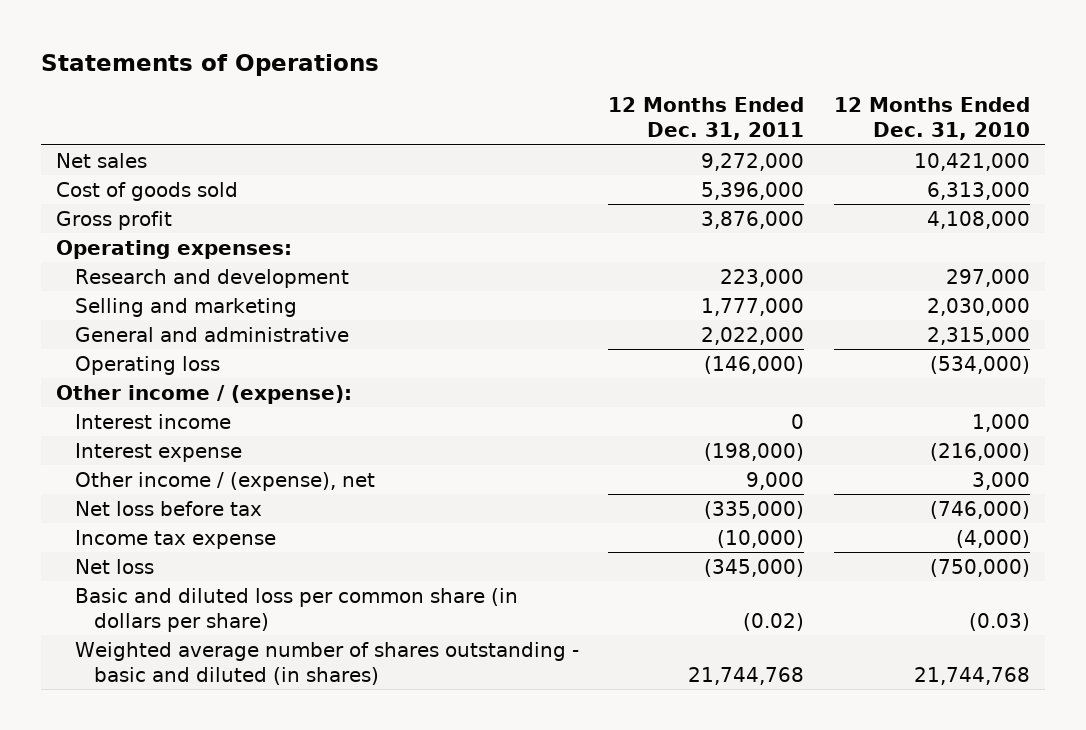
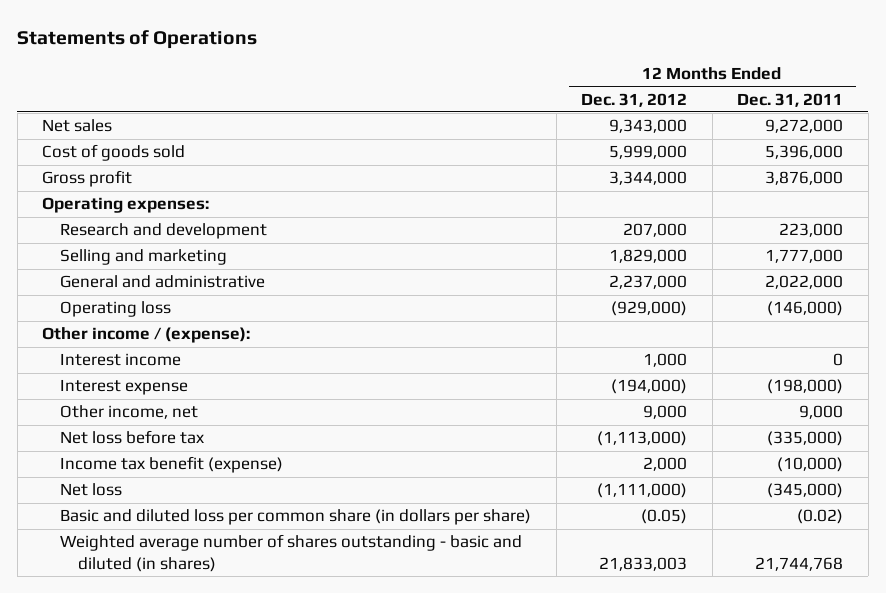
[834,97,1031,141] 12 Months Ended Dec. 31, 2010 -> none
none -> [581,92,688,107] Dec. 31, 2012
[74,471,375,491] Other income / (expense), net -> [60,405,199,420] Other income, net
[74,529,276,549] Income tax expense -> [60,456,284,474] Income tax benefit (expense)

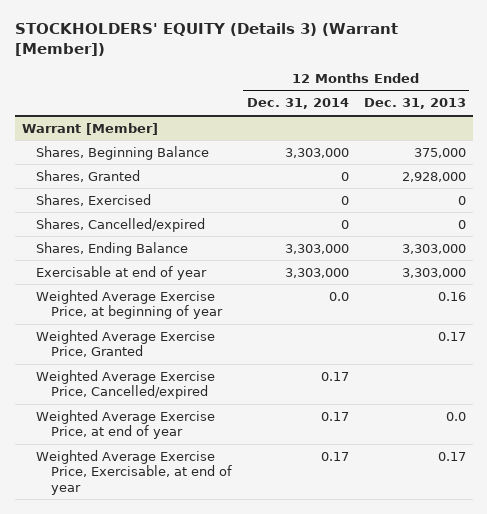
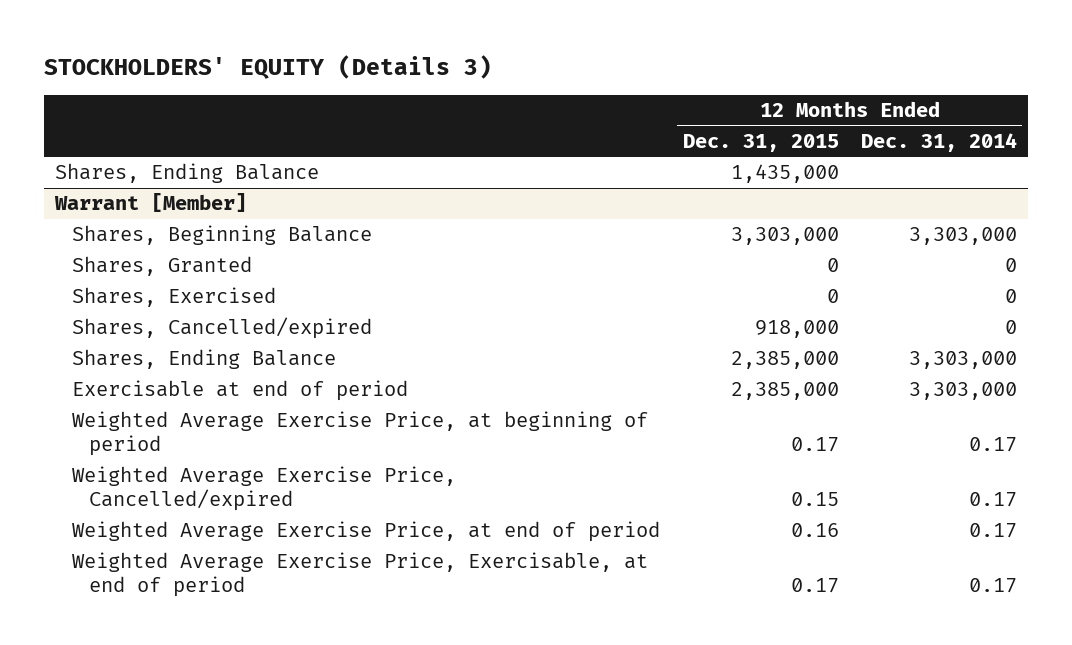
[14,23,398,56] STOCKHOLDERS' EQUITY (Details 3) (Warrant [Member]) -> [44,54,493,79] STOCKHOLDERS' EQUITY (Details 3)
[363,98,466,110] Dec. 31, 2013 -> none
none -> [682,133,839,152] Dec. 31, 2015
none -> [55,163,320,184] Shares, Ending Balance
[36,329,216,358] Weighted Average Exercise Price, Granted -> none
[36,265,208,280] Exercisable at end of year -> [72,380,409,402] Exercisable at end of period
[36,289,223,320] Weighted Average Exercise Price, at beginning of year -> [72,411,649,457] Weighted Average Exercise Price, at beginning of period
[328,291,349,301] 0.0 -> [968,437,1017,453] 0.17
[36,409,216,440] Weighted Average Exercise Price, at end of year -> [72,521,661,543] Weighted Average Exercise Price, at end of period
[36,449,232,495] Weighted Average Exercise Price, Exercisable, at end of year -> [72,552,649,598] Weighted Average Exercise Price, Exercisable, at end of period

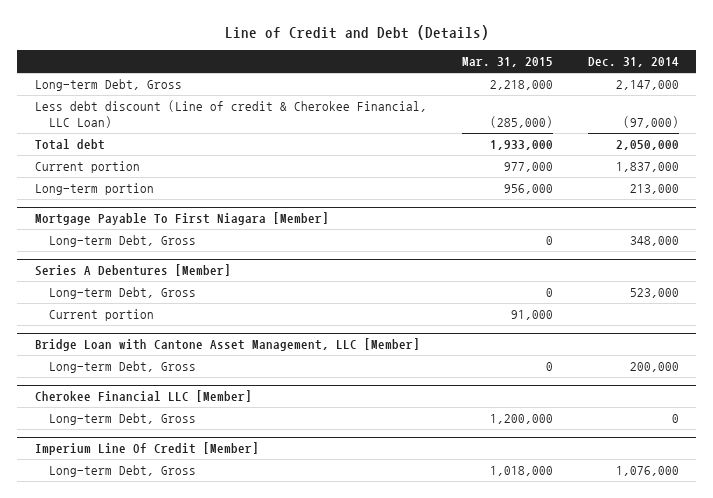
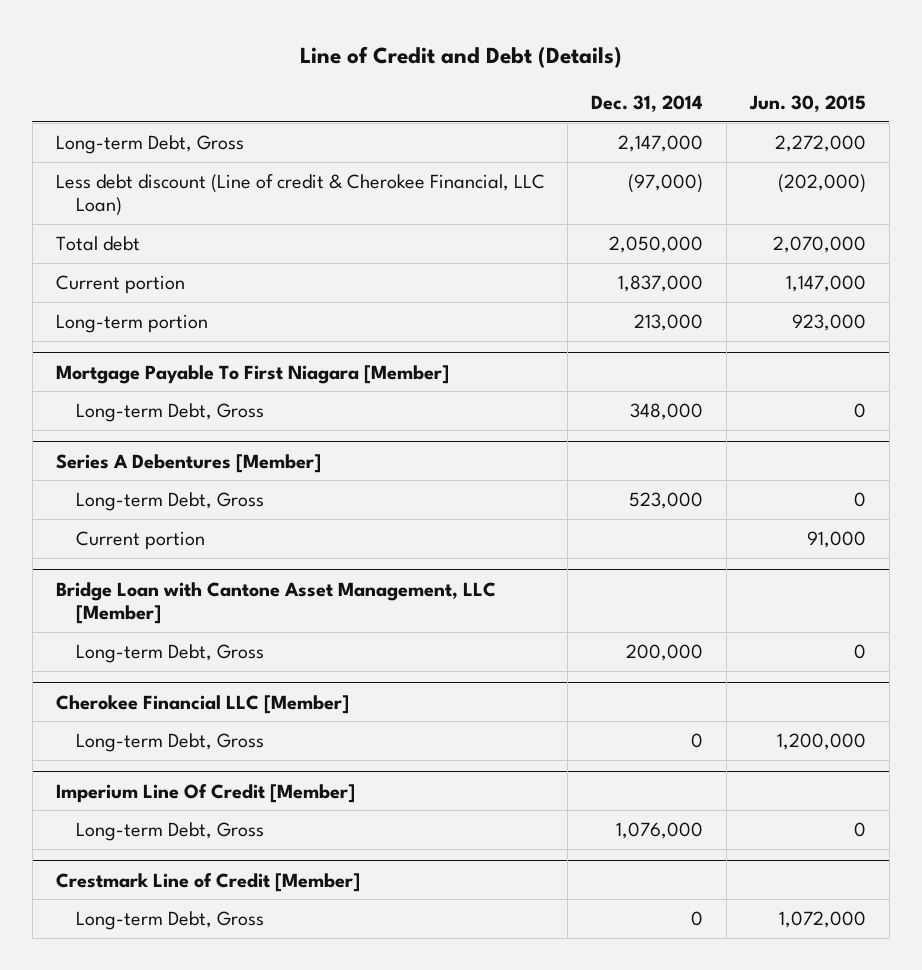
[461,57,553,68] Mar. 31, 2015 -> none
none -> [748,95,866,113] Jun. 30, 2015
none -> [55,872,360,892] Crestmark Line of Credit [Member]
none -> [76,910,265,930] Long-term Debt, Gross

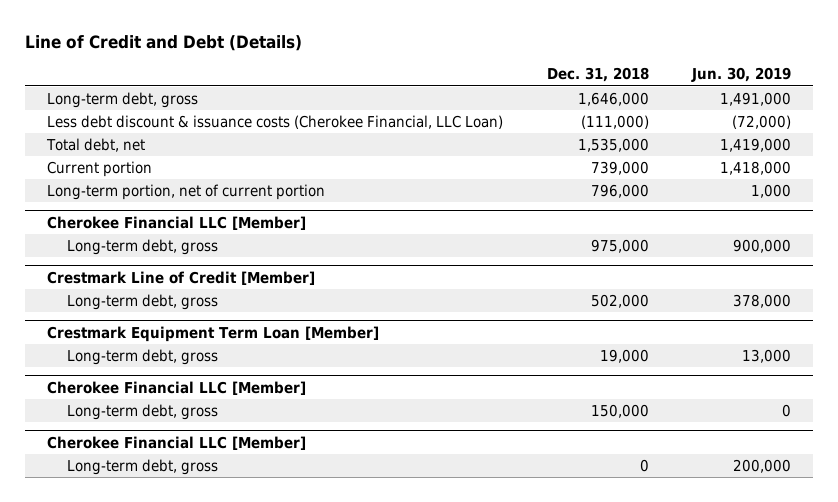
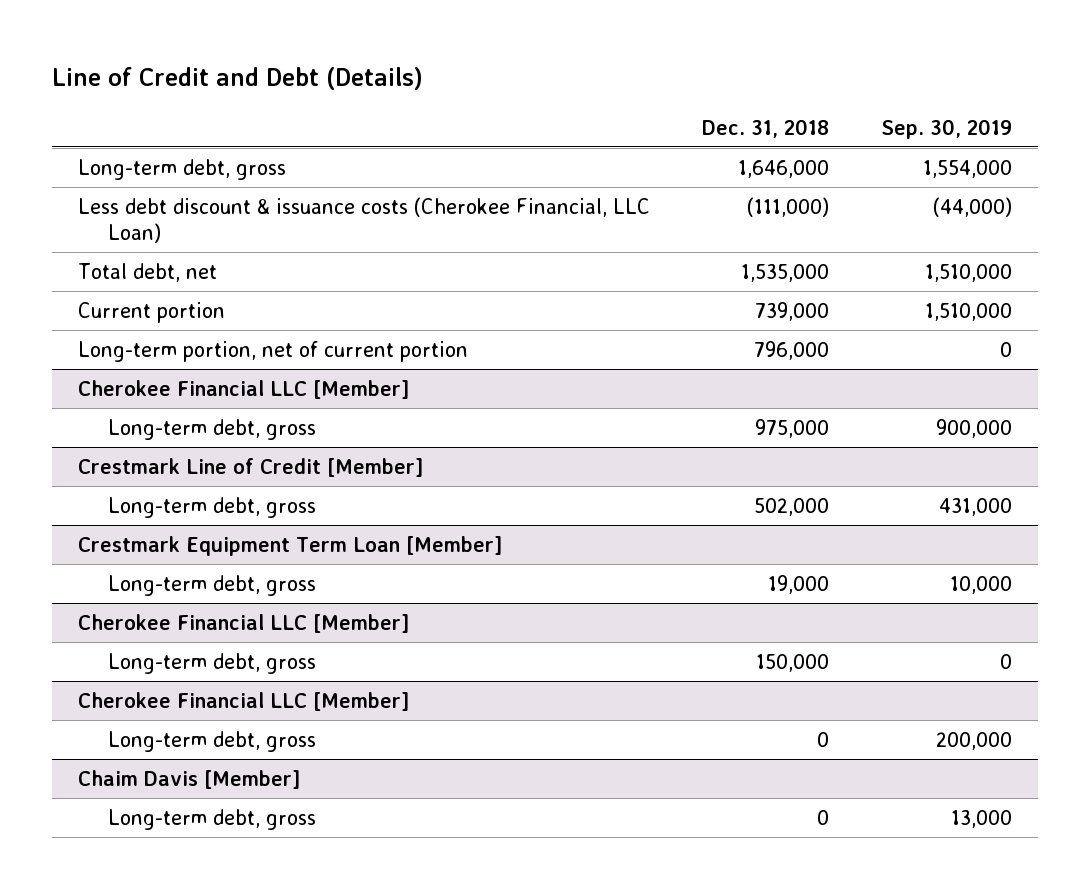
[691,67,792,83] Jun. 30, 2019 -> none
none -> [881,118,1013,139] Sep. 30, 2019
none -> [78,769,301,789] Chaim Davis [Member]
none -> [108,808,317,830] Long-term debt, gross

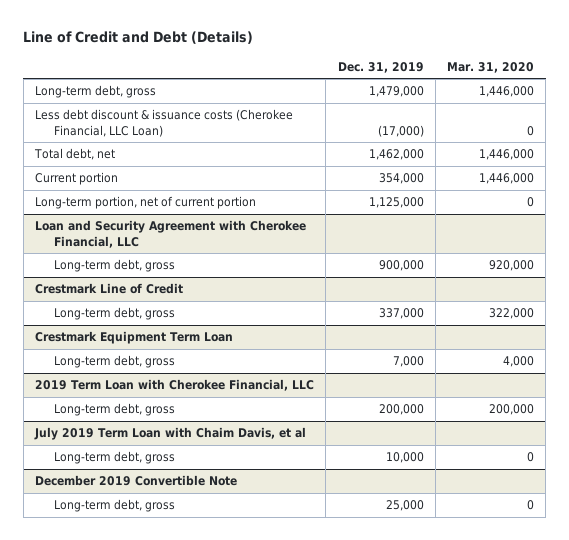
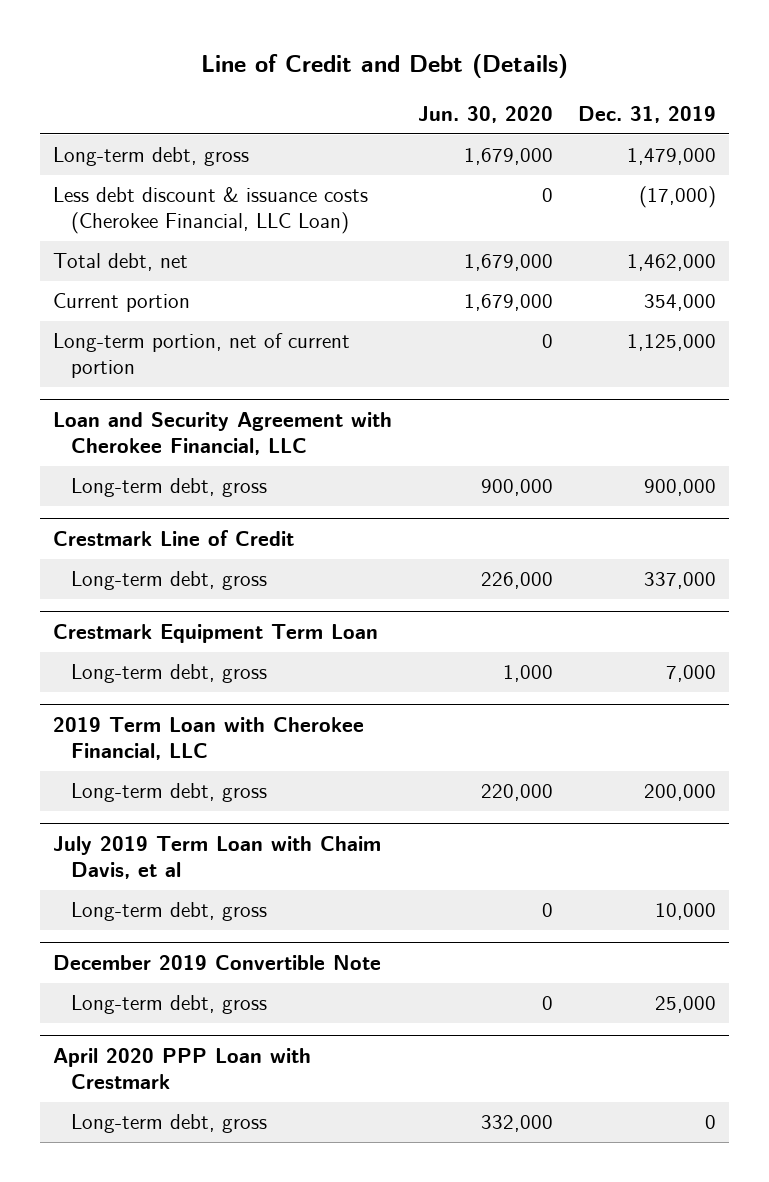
[446,61,534,73] Mar. 31, 2020 -> none
none -> [417,105,553,123] Jun. 30, 2020
none -> [52,1048,311,1090] April 2020 PPP Loan with Crestmark
none -> [71,1114,268,1134] Long-term debt, gross

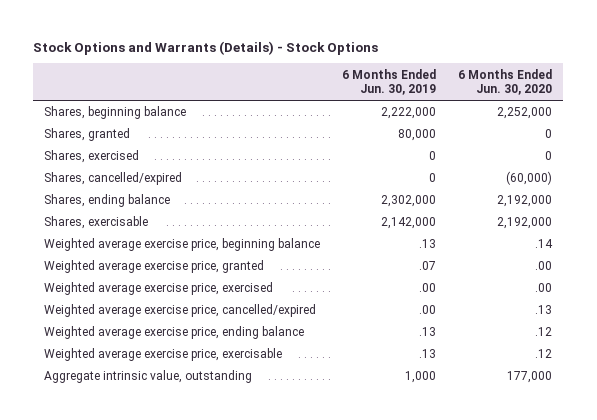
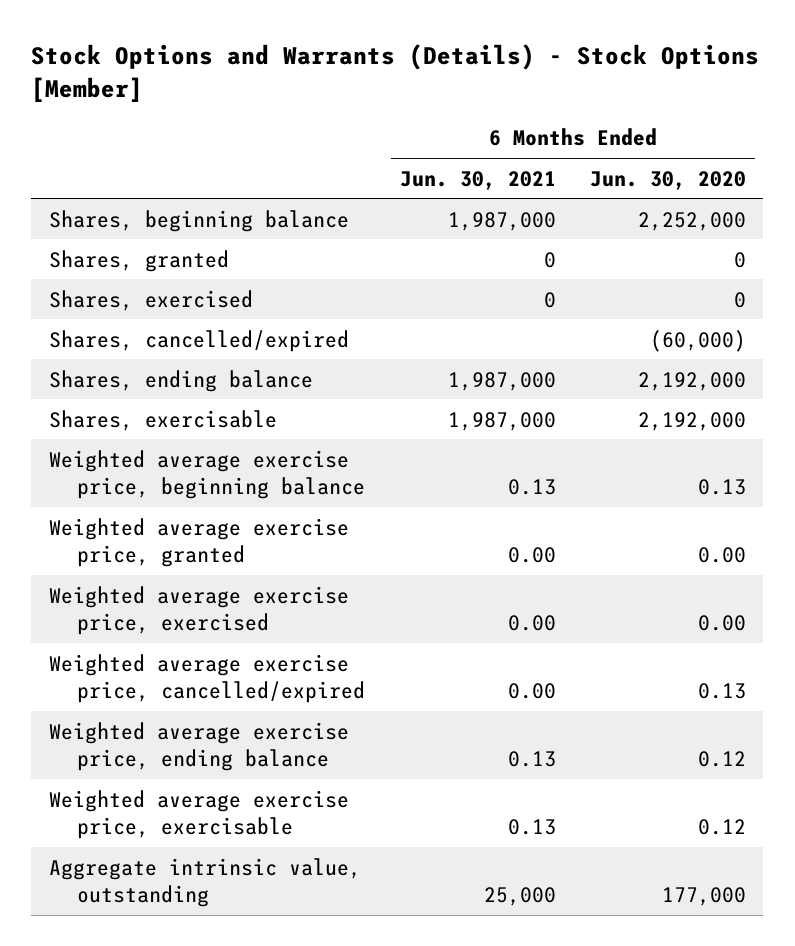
[33,40,379,55] Stock Options and Warrants (Details) - Stock Options -> [31,44,760,103] Stock Options and Warrants (Details) - Stock Options [Member]
[342,68,437,96] 6 Months Ended Jun. 30, 2019 -> none
none -> [399,170,556,190] Jun. 30, 2021
[535,239,554,249] .14 -> [698,478,747,495] 0.13
[535,261,553,271] .00 -> [698,546,747,563] 0.00
[535,283,553,293] .00 -> [698,614,747,631] 0.00
[535,305,553,315] .13 -> [698,682,747,699] 0.13
[535,327,553,337] .12 -> [698,750,747,767] 0.12
[535,349,553,359] .12 -> [698,818,747,835] 0.12

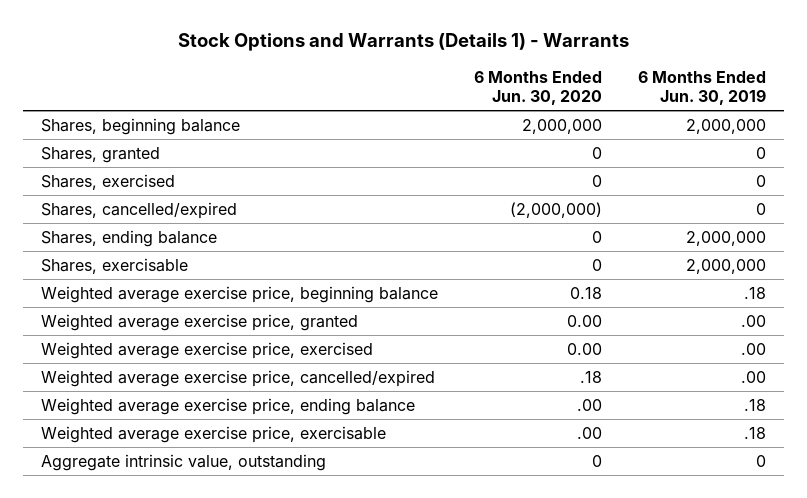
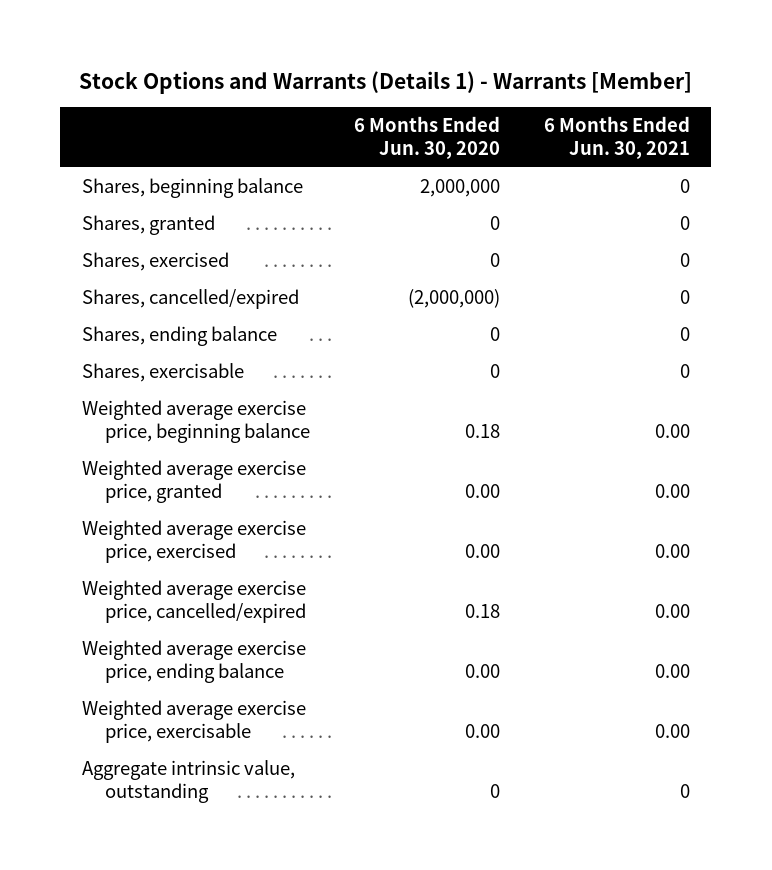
[177,33,629,52] Stock Options and Warrants (Details 1) - Warrants -> [78,70,692,94] Stock Options and Warrants (Details 1) - Warrants [Member]
[638,71,767,106] 6 Months Ended Jun. 30, 2019 -> none
none -> [543,116,690,160] 6 Months Ended Jun. 30, 2021
[580,370,603,383] .18 -> [464,603,500,618] 0.18
[577,398,603,411] .00 -> [464,663,500,678] 0.00
[577,426,603,439] .00 -> [464,723,500,738] 0.00

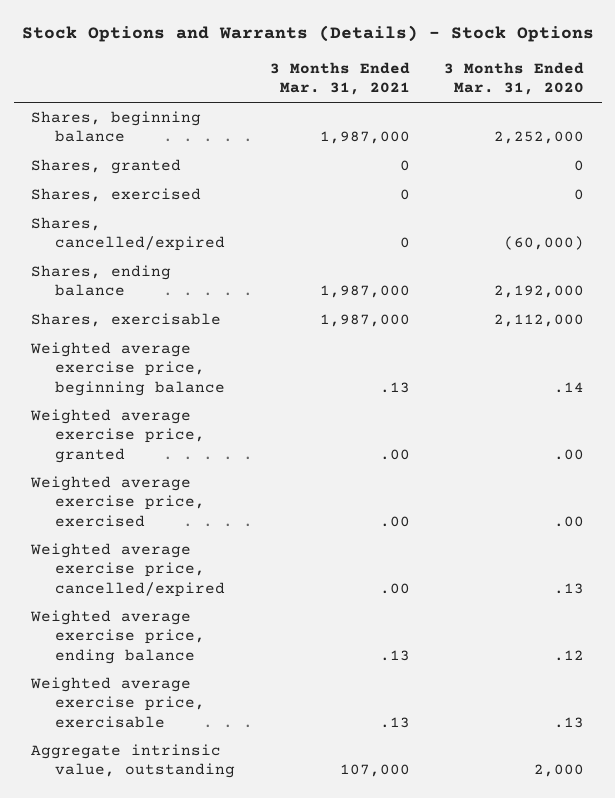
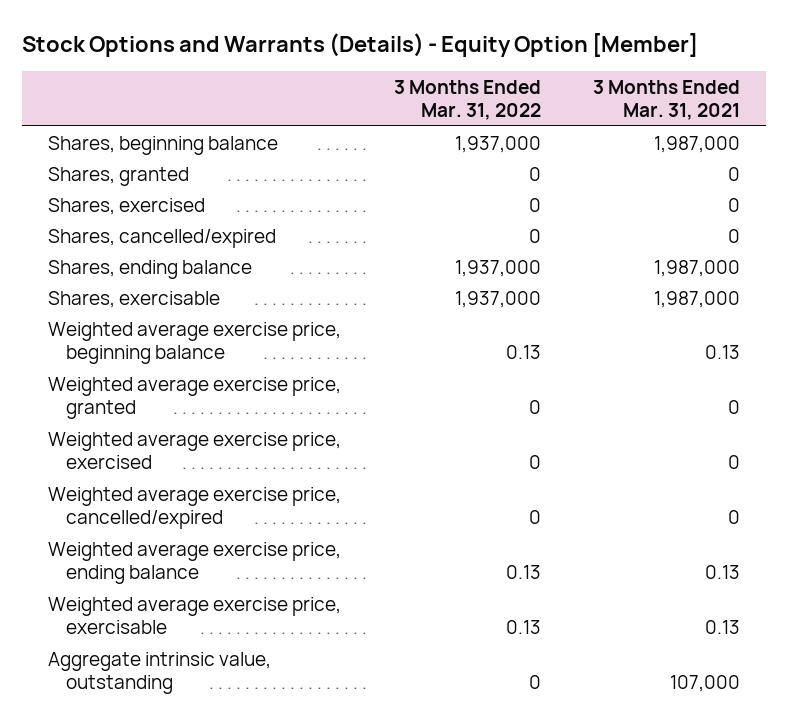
[21,25,594,43] Stock Options and Warrants (Details) - Stock Options -> [22,32,699,57] Stock Options and Warrants (Details) - Equity Option [Member]
[444,61,585,96] 3 Months Ended Mar. 31, 2020 -> none
none -> [393,79,541,121] 3 Months Ended Mar. 31, 2022
[379,381,410,393] .13 -> [704,345,740,360] 0.13
[379,448,410,460] .00 -> [727,400,740,415] 0
[379,515,410,527] .00 -> [727,455,740,470] 0
[379,582,410,594] .00 -> [727,510,740,525] 0
[379,649,410,661] .13 -> [704,565,740,580] 0.13
[379,716,410,728] .13 -> [704,620,740,635] 0.13

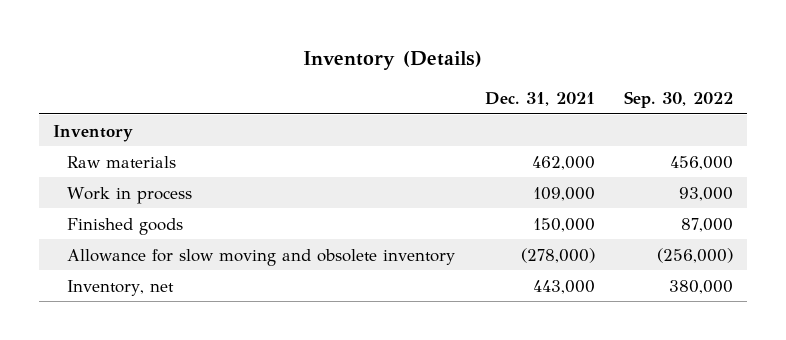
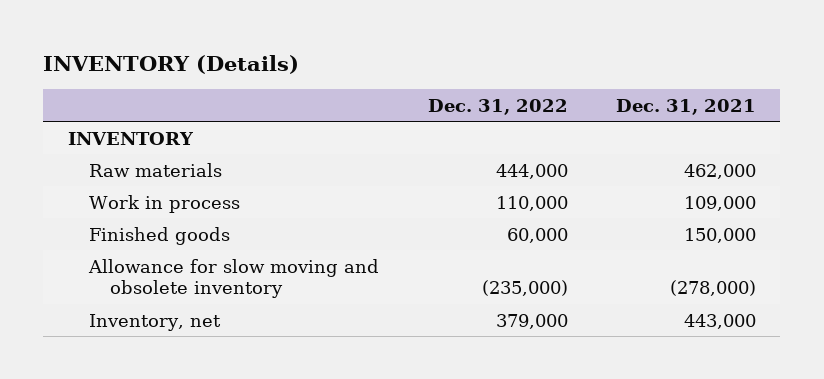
[303,51,483,71] Inventory (Details) -> [43,55,300,75] INVENTORY (Details)
[623,91,733,109] Sep. 30, 2022 -> none
none -> [427,98,568,115] Dec. 31, 2022
[53,124,134,142] Inventory -> [67,131,194,145] INVENTORY

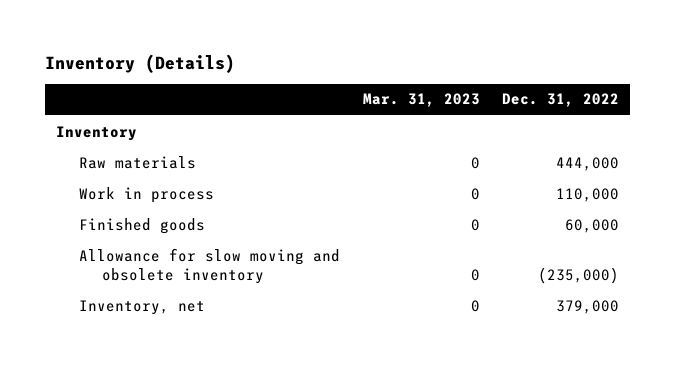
[43,55,300,75] INVENTORY (Details) -> [45,53,236,73] Inventory (Details)
[616,98,757,115] Dec. 31, 2021 -> none
none -> [362,93,480,108] Mar. 31, 2023
[67,131,194,145] INVENTORY -> [56,125,138,141] Inventory

